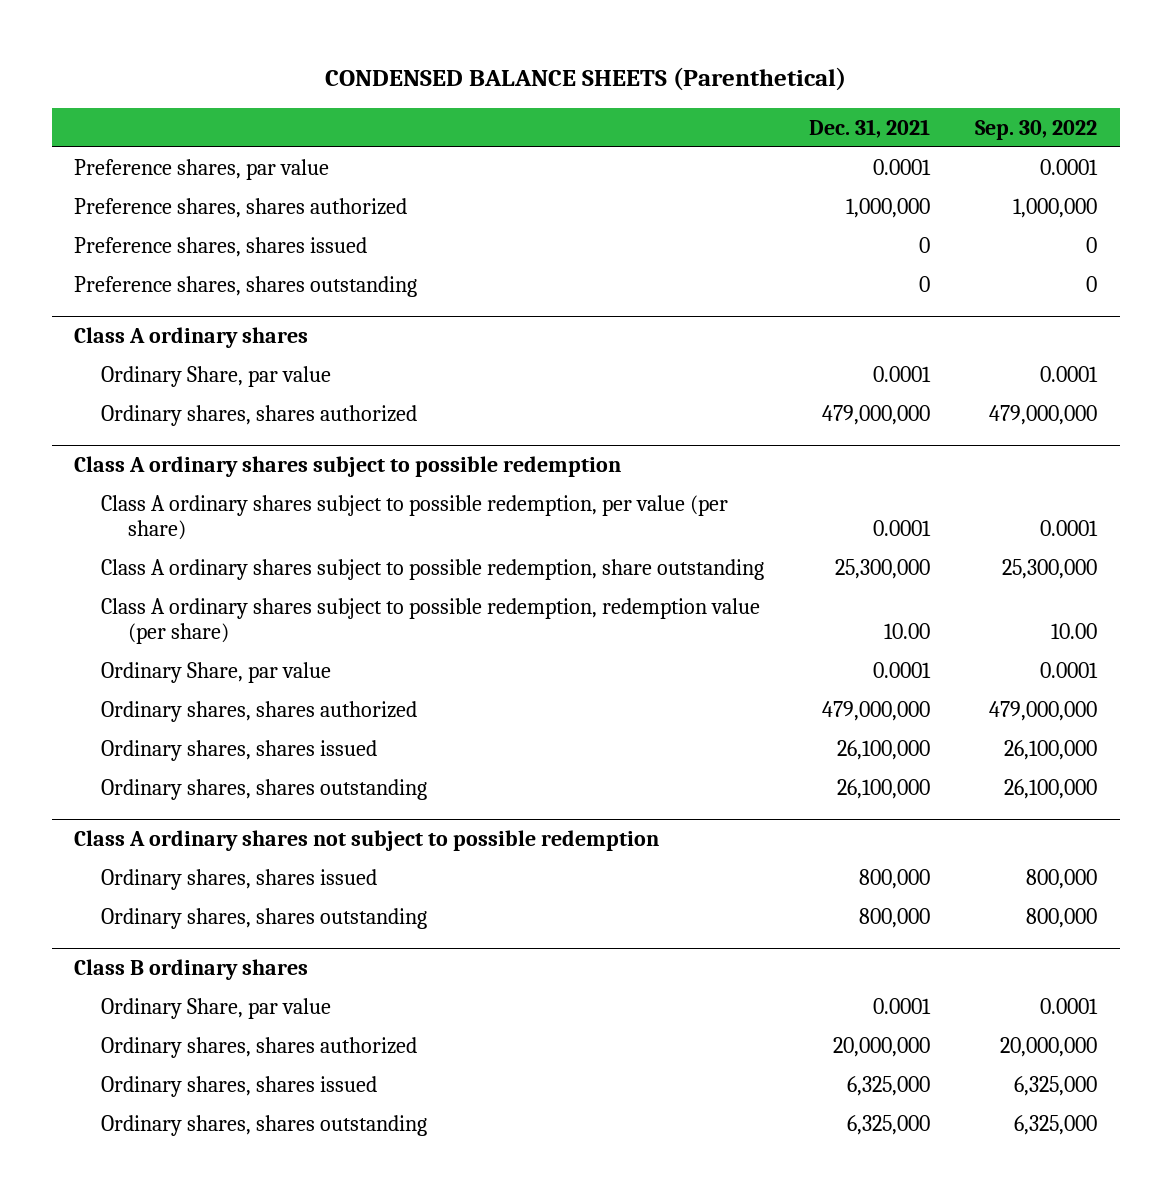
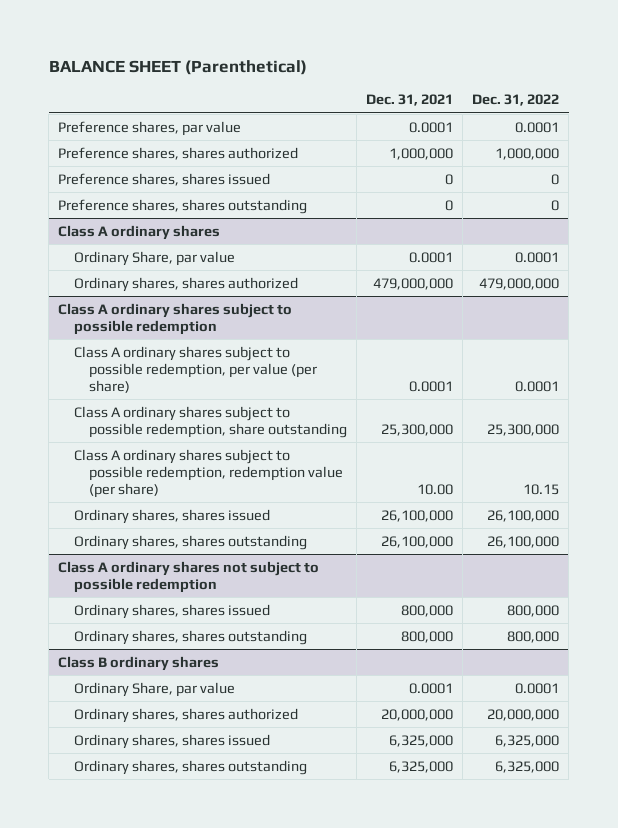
[324,66,846,91] CONDENSED BALANCE SHEETS (Parenthetical) -> [48,59,307,75] BALANCE SHEET (Parenthetical)
[975,119,1098,140] Sep. 30, 2022 -> none
none -> [472,94,560,107] Dec. 31, 2022
[101,661,332,683] Ordinary Share, par value -> none
[101,700,418,722] Ordinary shares, shares authorized -> none

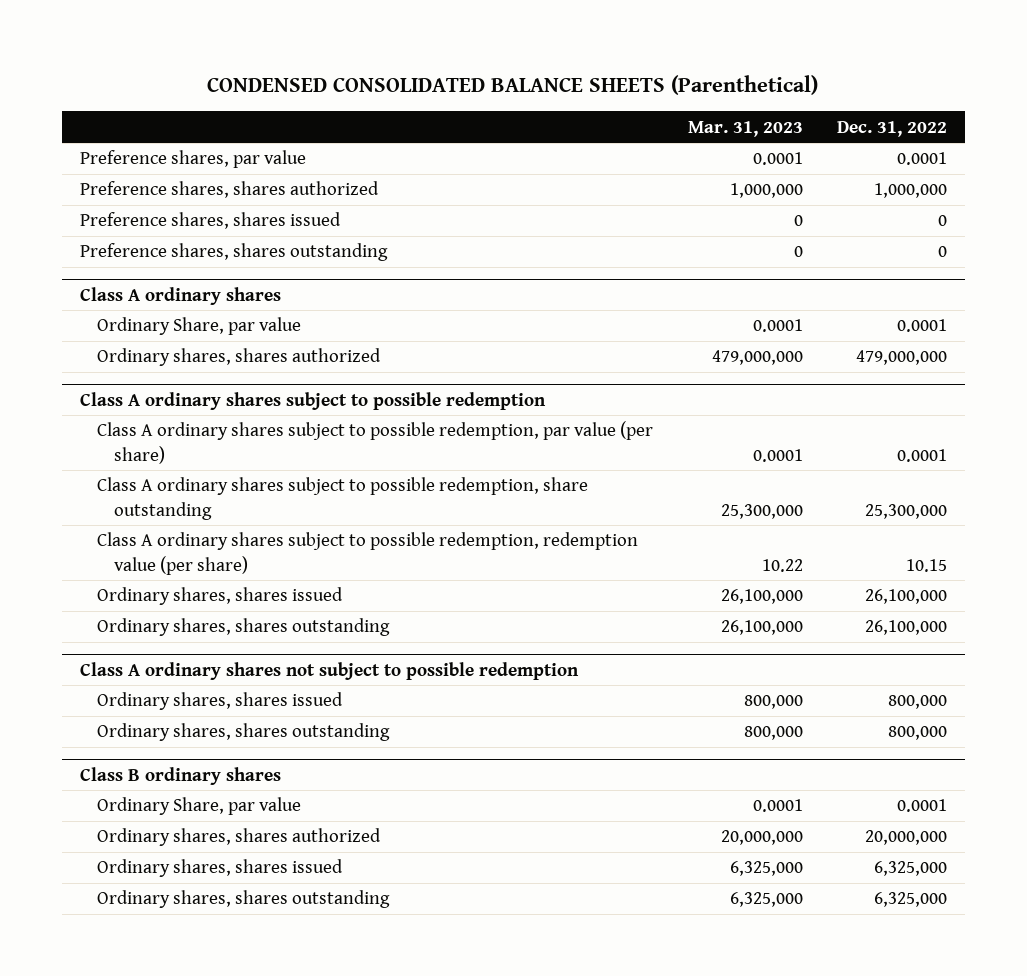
[48,59,307,75] BALANCE SHEET (Parenthetical) -> [207,75,819,96] CONDENSED CONSOLIDATED BALANCE SHEETS (Parenthetical)
[366,94,454,107] Dec. 31, 2021 -> none
none -> [687,120,803,137] Mar. 31, 2023
[73,345,318,393] Class A ordinary shares subject to possible redemption, per value (per share) -> [96,421,653,464] Class A ordinary shares subject to possible redemption, par value (per share)

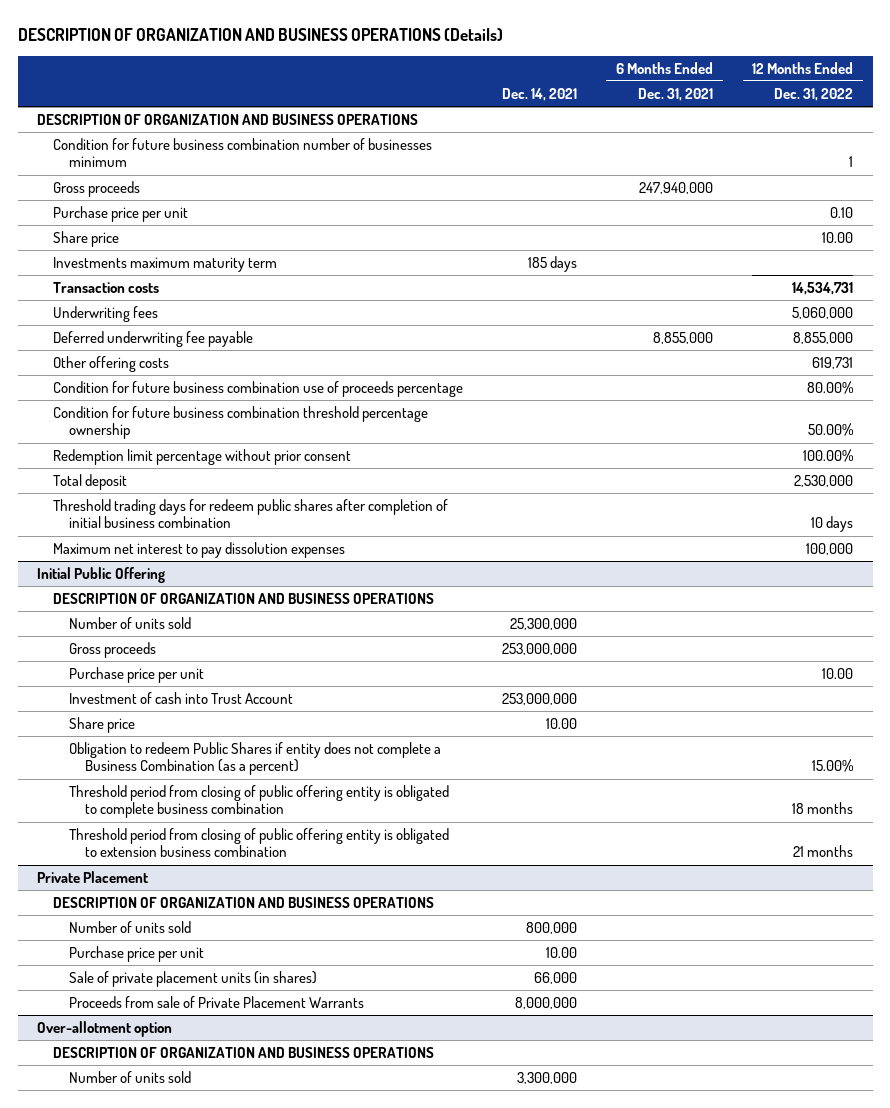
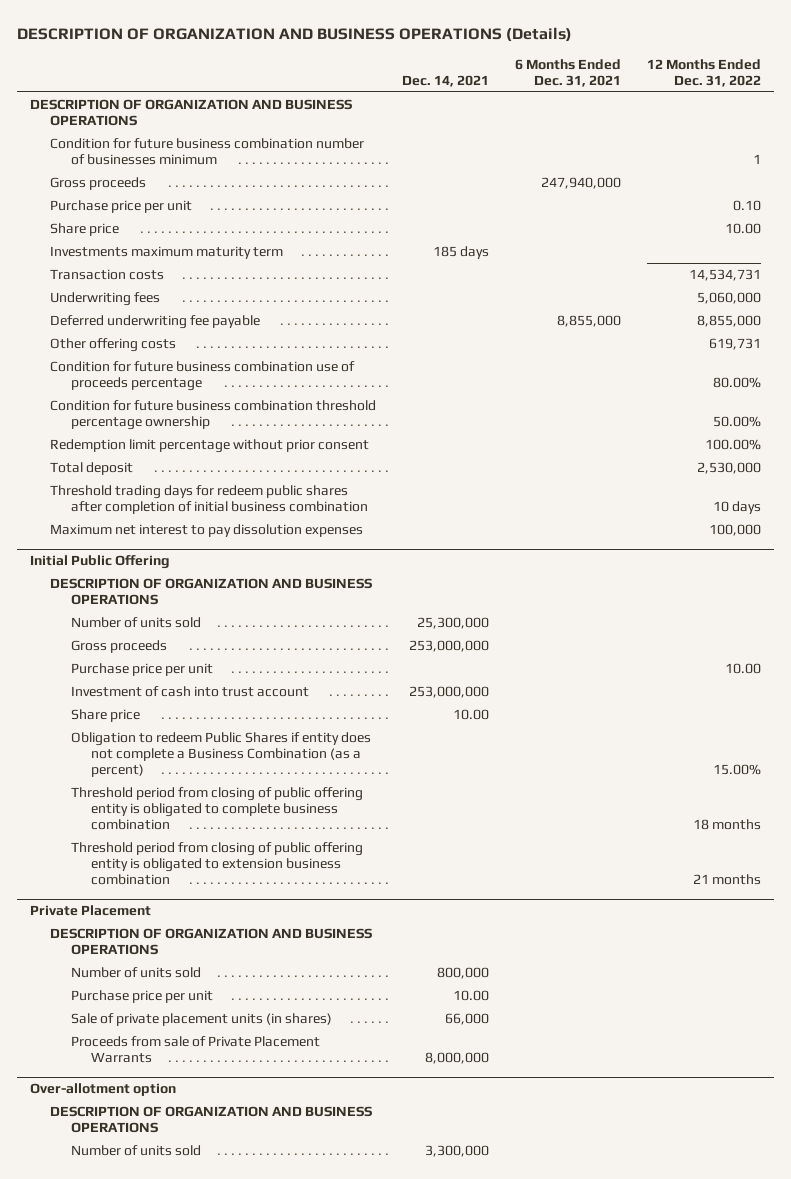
[69,692,294,705] Investment of cash into Trust Account -> [70,686,309,698] Investment of cash into trust account

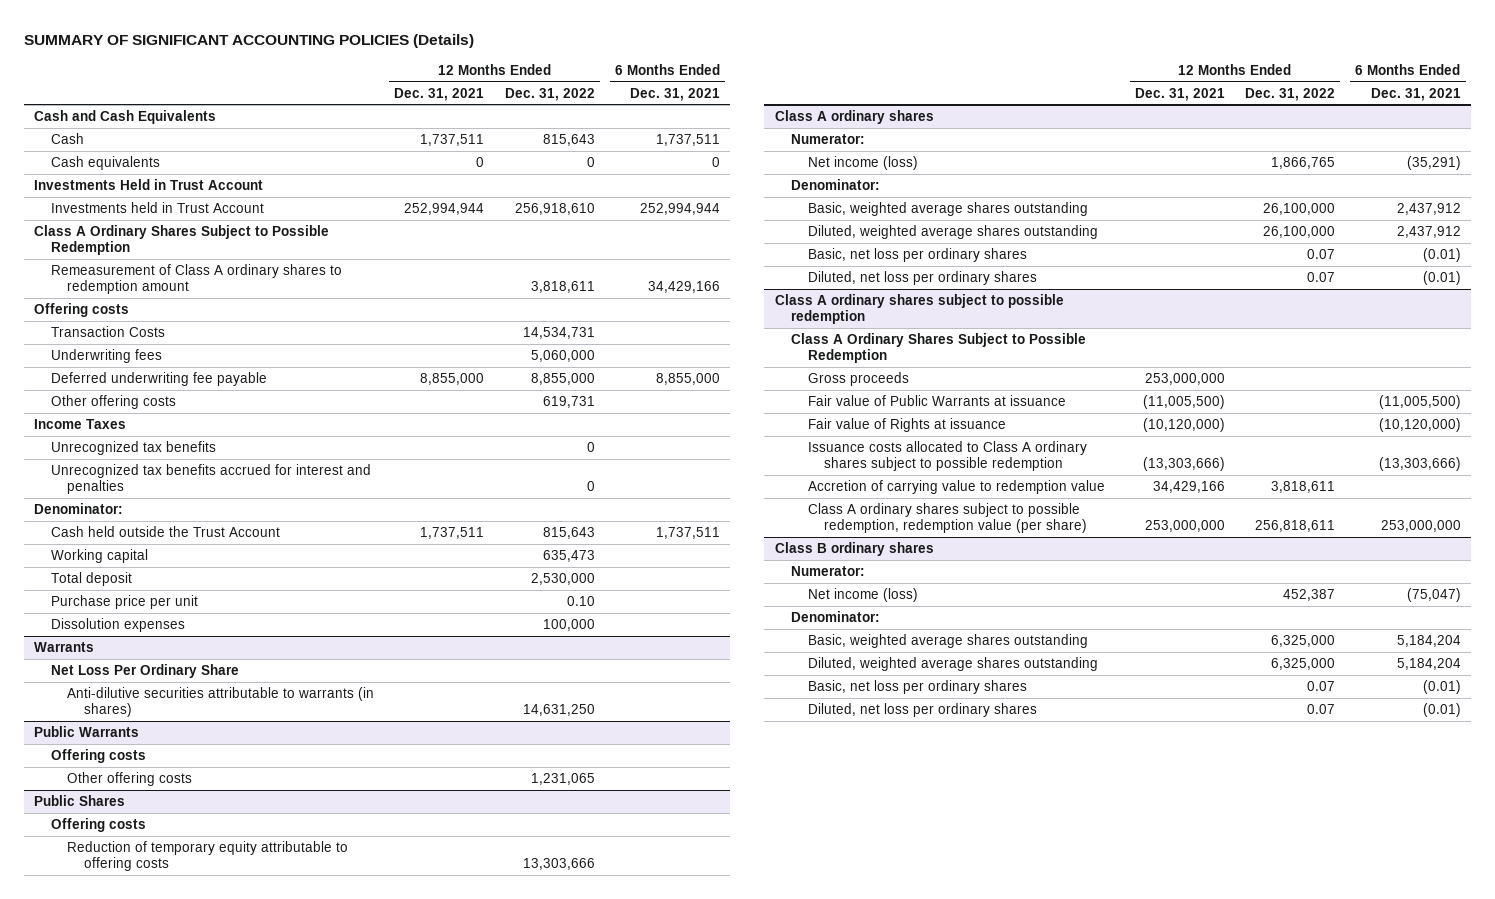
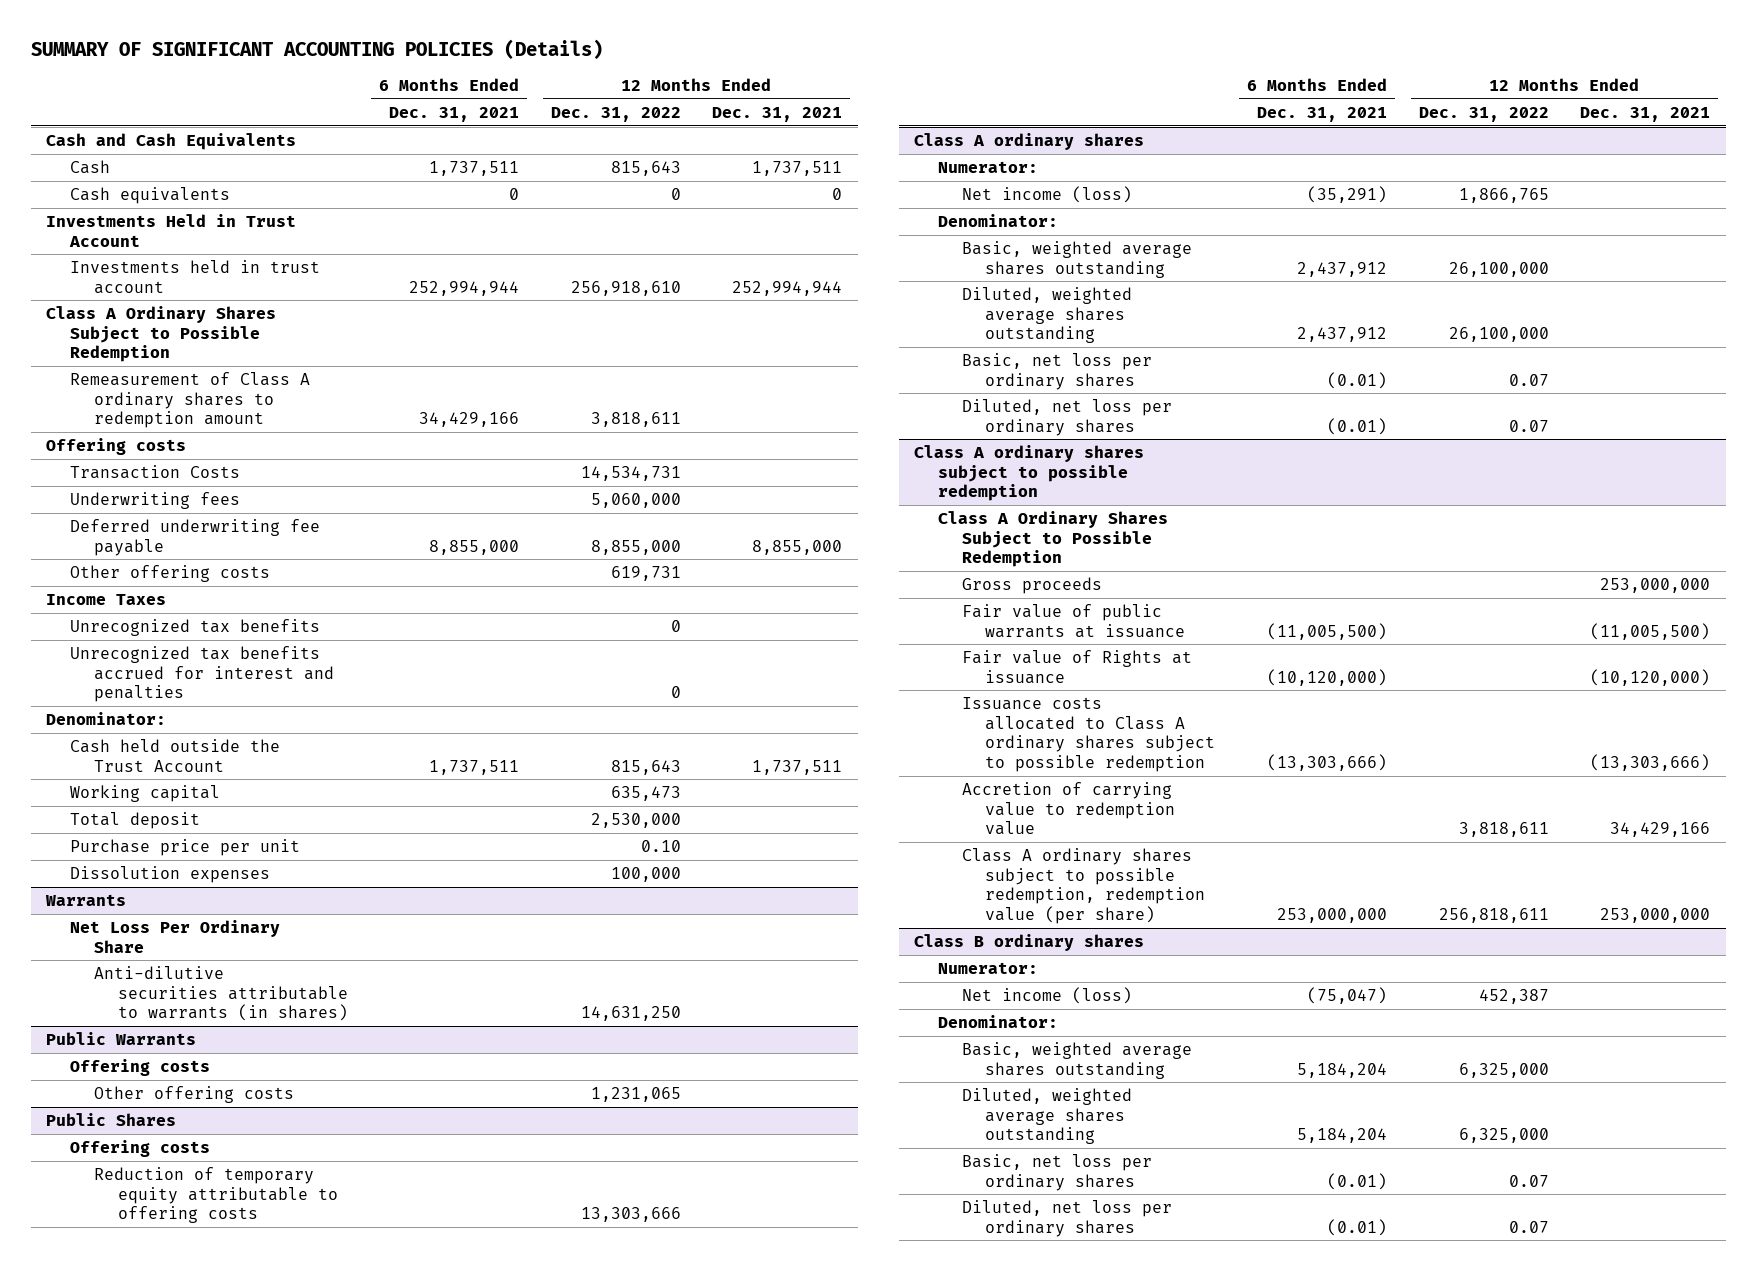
[50,202,264,214] Investments held in Trust Account -> [70,260,321,294] Investments held in trust account
[807,395,1066,407] Fair value of Public Warrants at issuance -> [961,604,1186,638] Fair value of public warrants at issuance

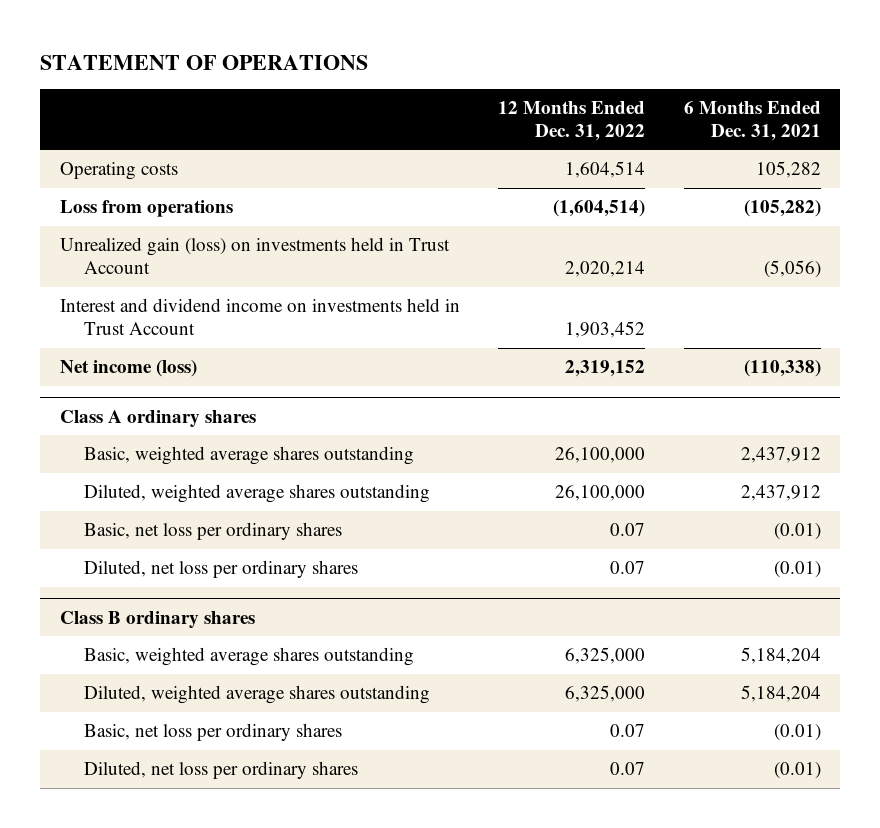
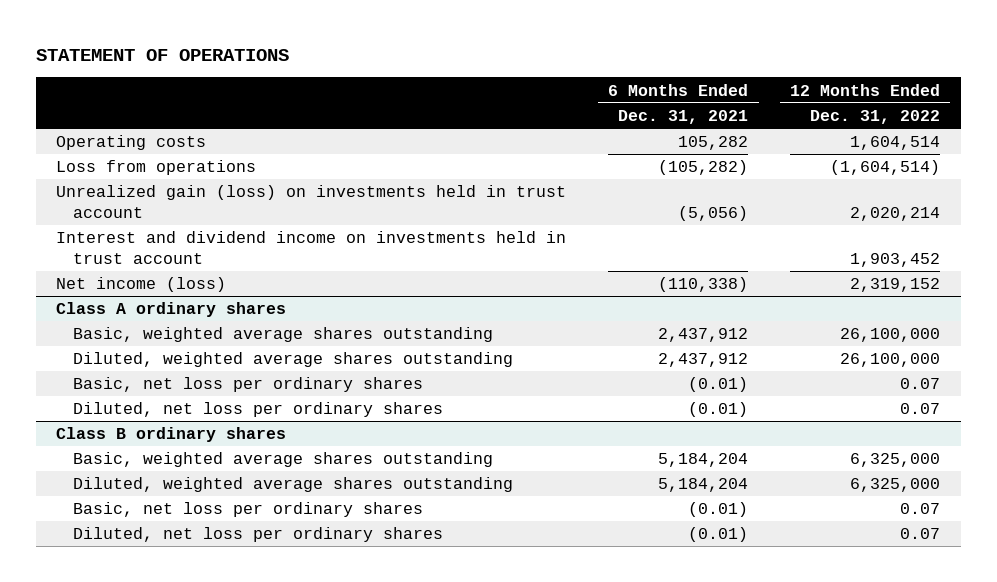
[59,237,450,275] Unrealized gain (loss) on investments held in Trust Account -> [56,185,567,218] Unrealized gain (loss) on investments held in trust account
[59,298,460,336] Interest and dividend income on investments held in Trust Account -> [56,231,567,264] Interest and dividend income on investments held in trust account

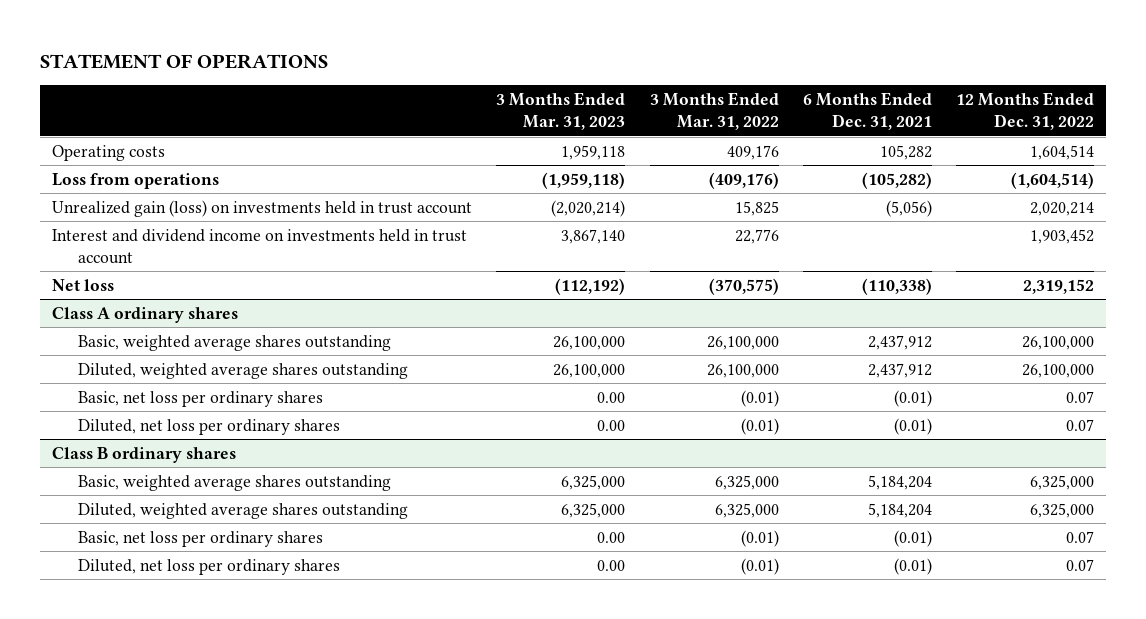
none -> [496,92,626,131] 3 Months Ended Mar. 31, 2023
none -> [649,92,779,131] 3 Months Ended Mar. 31, 2022
[56,277,227,293] Net income (loss) -> [52,278,115,291] Net loss

